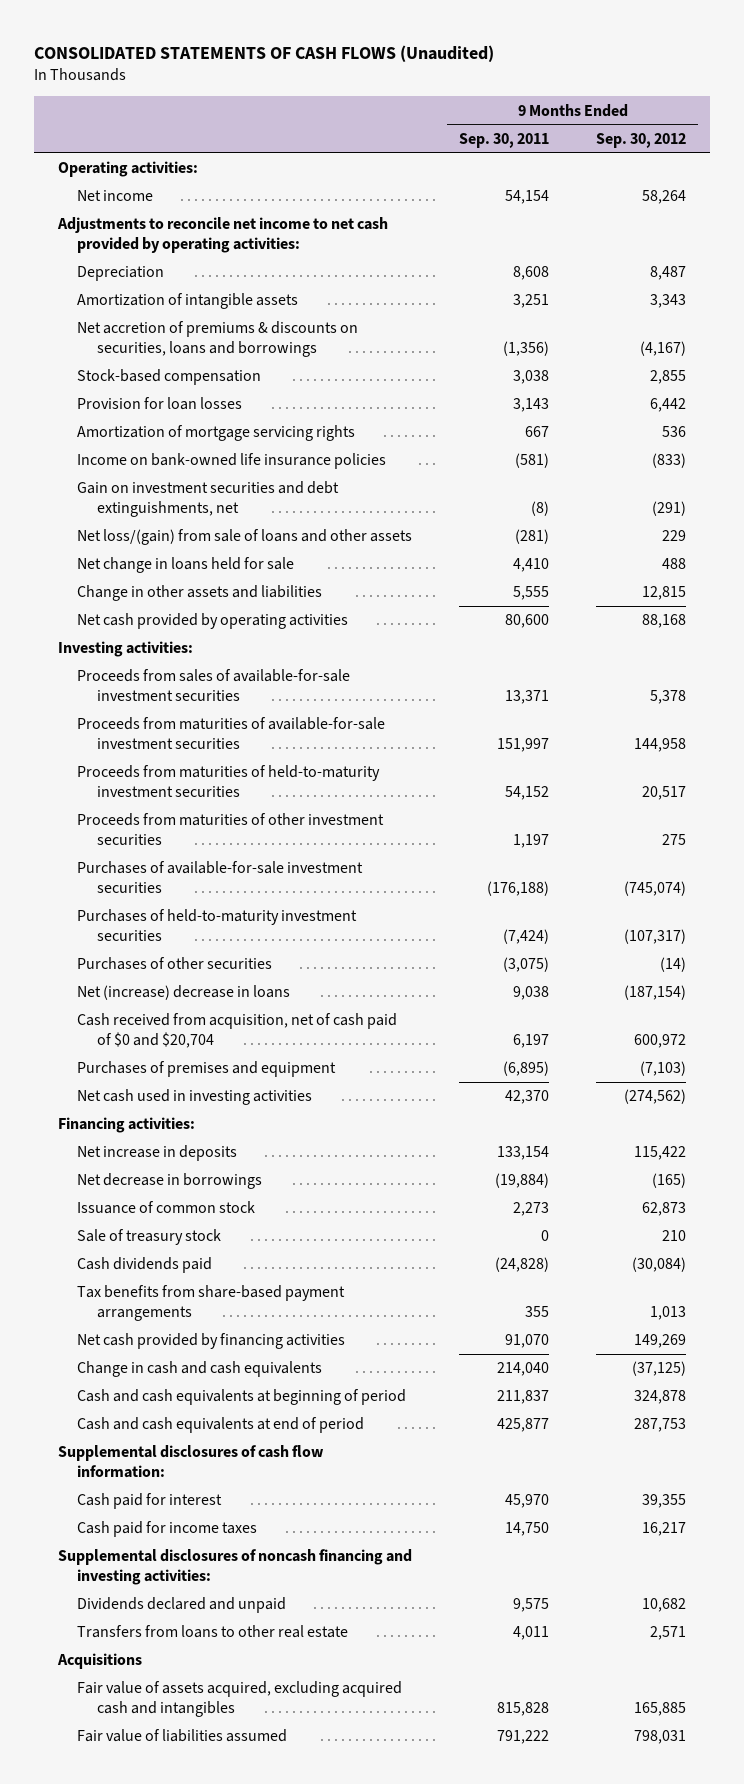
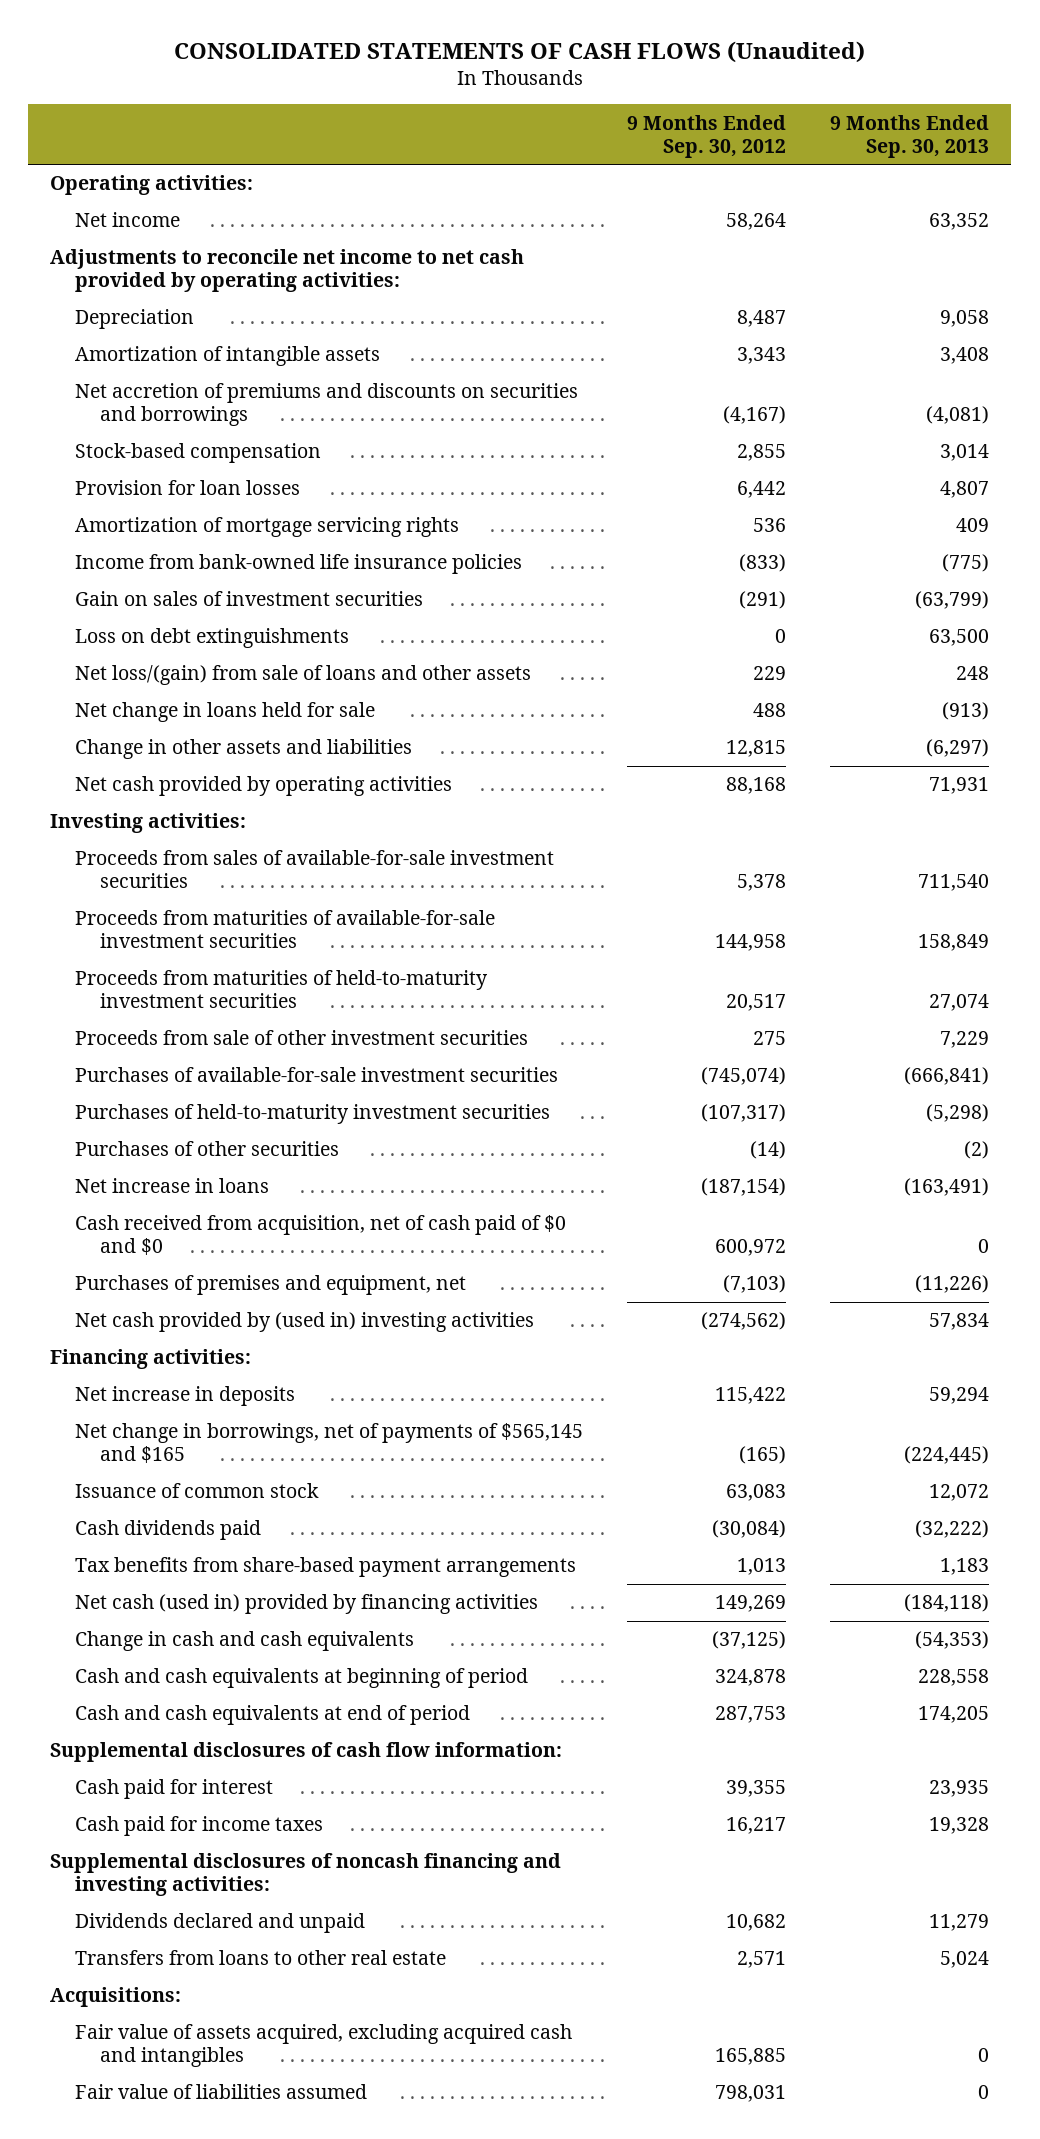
[459,132,550,148] Sep. 30, 2011 -> none
none -> [830,114,990,158] 9 Months Ended Sep. 30, 2013
[77,321,359,358] Net accretion of premiums & discounts on securities, loans and borrowings -> [75,383,579,427] Net accretion of premiums and discounts on securities and borrowings
[77,453,387,470] Income on bank-owned life insurance policies -> [75,554,523,575] Income from bank-owned life insurance policies
[77,481,340,518] Gain on investment securities and debt extinguishments, net -> [75,591,424,607] Gain on sales of investment securities
none -> [75,628,350,649] Loss on debt extinguishments
[77,813,385,846] Proceeds from maturities of other investment securities -> [75,1030,529,1046] Proceeds from sale of other investment securities
[77,985,291,1001] Net (increase) decrease in loans -> [75,1178,270,1194] Net increase in loans
[77,1013,398,1049] Cash received from acquisition, net of cash paid of $0 and $20,704 -> [75,1215,567,1256] Cash received from acquisition, net of cash paid of $0 and $0
[77,1061,337,1078] Purchases of premises and equipment -> [75,1275,467,1296] Purchases of premises and equipment, net
[77,1089,313,1106] Net cash used in investing activities -> [75,1312,535,1333] Net cash provided by (used in) investing activities
[77,1229,222,1246] Sale of treasury stock -> none
[77,1173,263,1190] Net decrease in borrowings -> [75,1423,584,1464] Net change in borrowings, net of payments of $565,145 and $165
[642,1202,687,1217] 62,873 -> [726,1484,787,1502] 63,083
[77,1333,346,1350] Net cash provided by financing activities -> [75,1594,539,1615] Net cash (used in) provided by financing activities
[56,1653,142,1670] Acquisitions -> [50,1987,182,2008] Acquisitions:

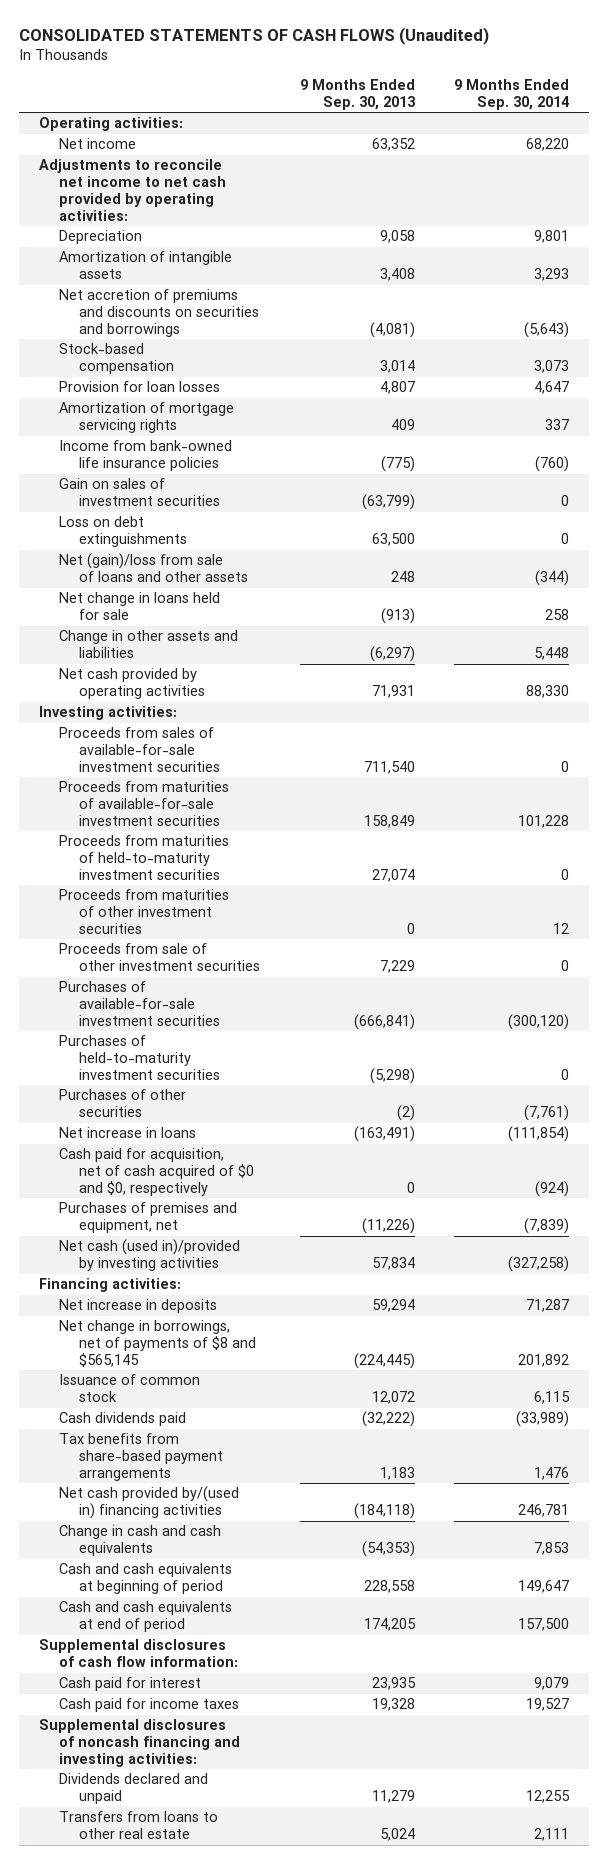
[627,114,787,158] 9 Months Ended Sep. 30, 2012 -> none
none -> [454,78,570,110] 9 Months Ended Sep. 30, 2014
[75,665,532,686] Net loss/(gain) from sale of loans and other assets -> [58,553,248,583] Net (gain)/loss from sale of loans and other assets
none -> [58,889,229,935] Proceeds from maturities of other investment securities
[75,1215,567,1256] Cash received from acquisition, net of cash paid of $0 and $0 -> [58,1148,254,1197] Cash paid for acquisition, net of cash acquired of $0 and $0, respectively
[75,1312,535,1333] Net cash provided by (used in) investing activities -> [58,1239,240,1272] Net cash (used in)/provided by investing activities
[75,1423,584,1464] Net change in borrowings, net of payments of $565,145 and $165 -> [58,1320,256,1368] Net change in borrowings, net of payments of $8 and $565,145
[75,1594,539,1615] Net cash (used in) provided by financing activities -> [58,1486,239,1520] Net cash provided by/(used in) financing activities
[50,1987,182,2008] Acquisitions: -> none
[75,2024,573,2068] Fair value of assets acquired, excluding acquired cash and intangibles -> none
[75,2084,368,2100] Fair value of liabilities assumed -> none

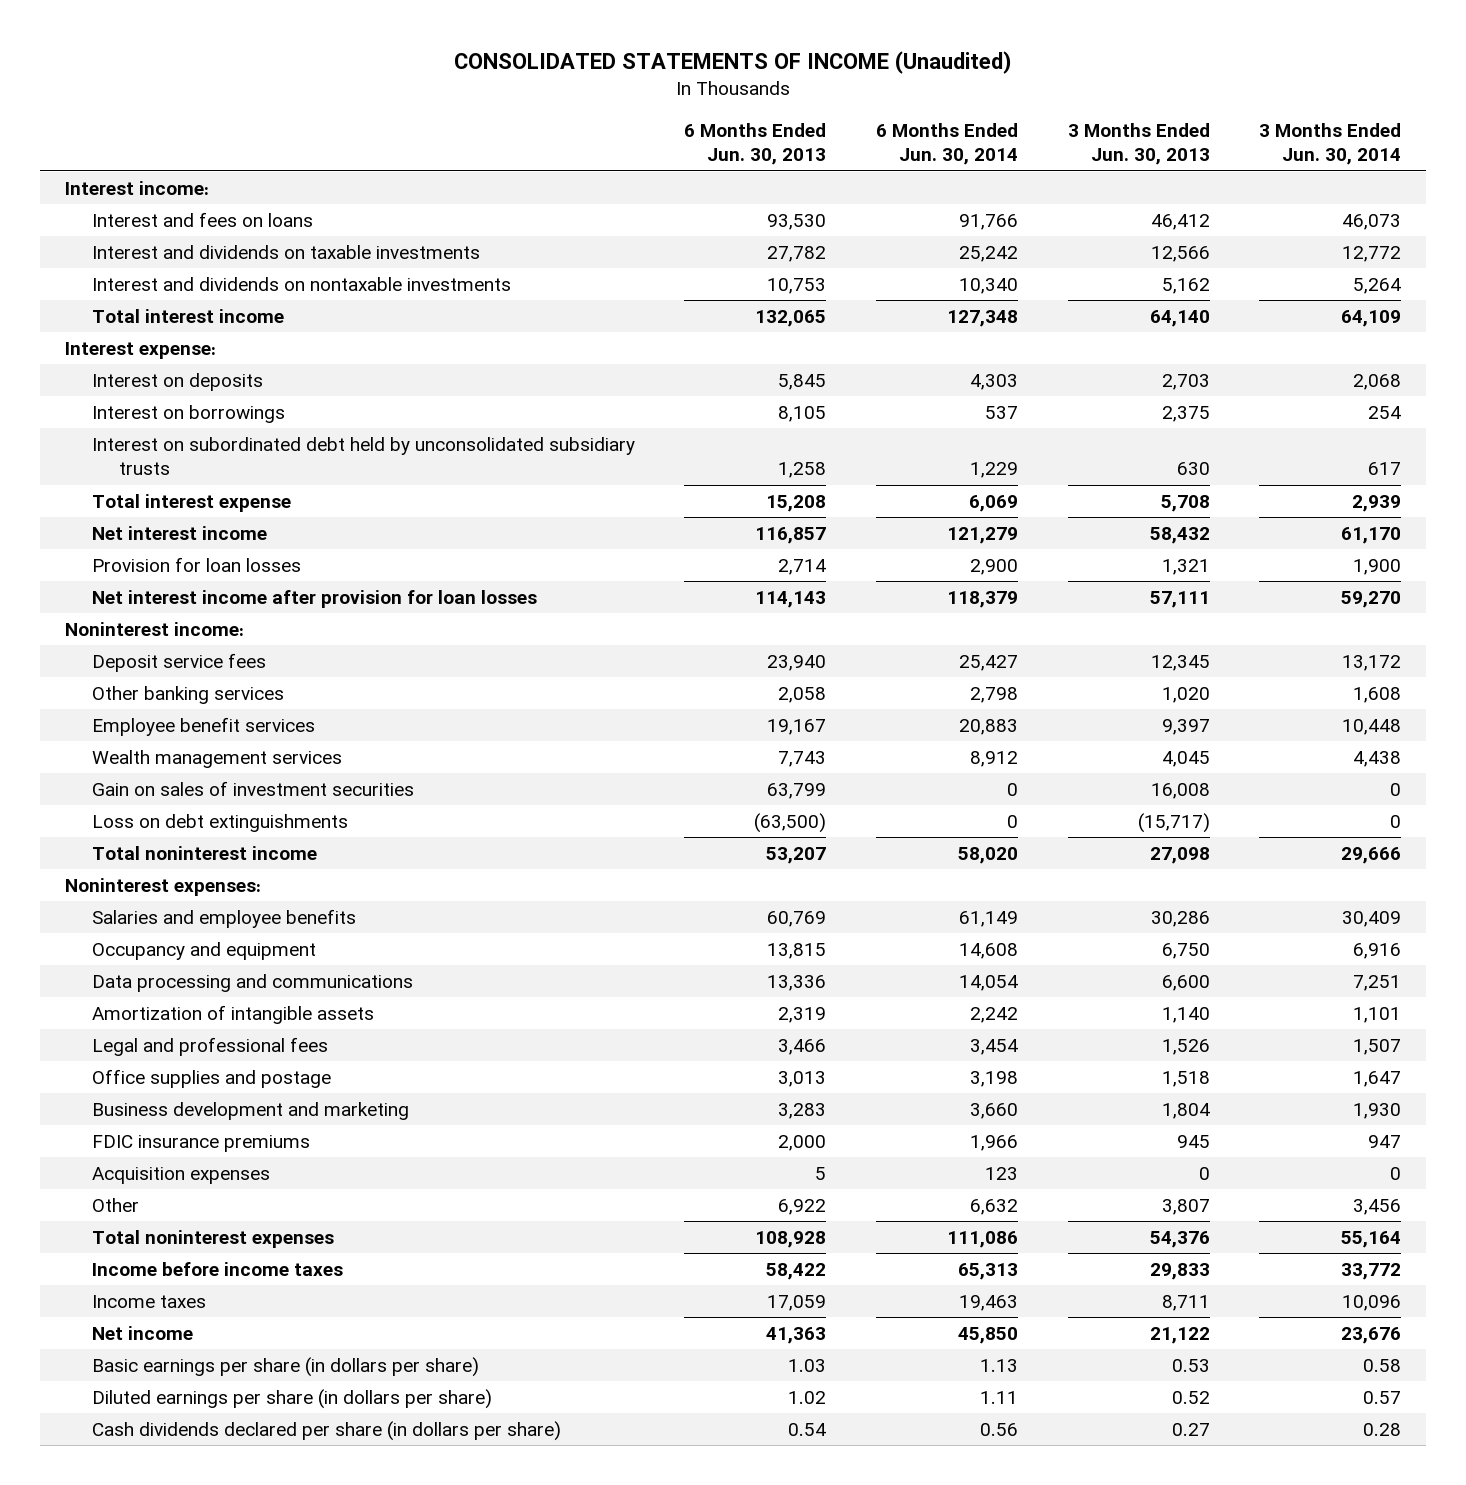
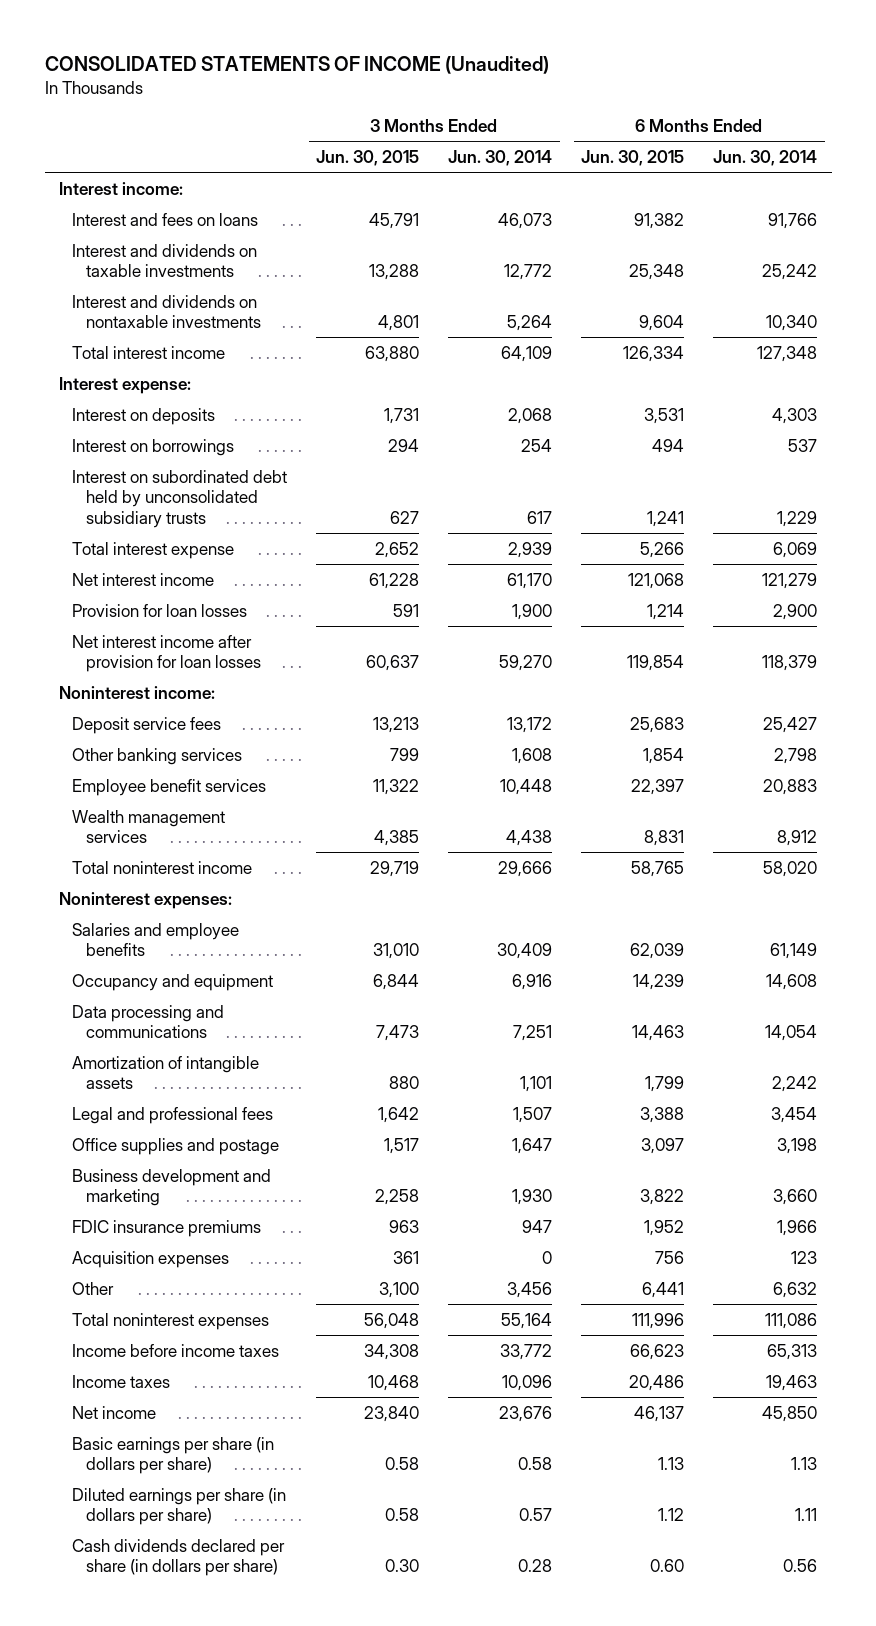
[684,123,827,166] 6 Months Ended Jun. 30, 2013 -> none
[1067,123,1210,166] 3 Months Ended Jun. 30, 2013 -> none
none -> [316,150,420,167] Jun. 30, 2015
none -> [581,150,685,167] Jun. 30, 2015
[91,780,414,796] Gain on sales of investment securities -> none
[91,813,348,832] Loss on debt extinguishments -> none

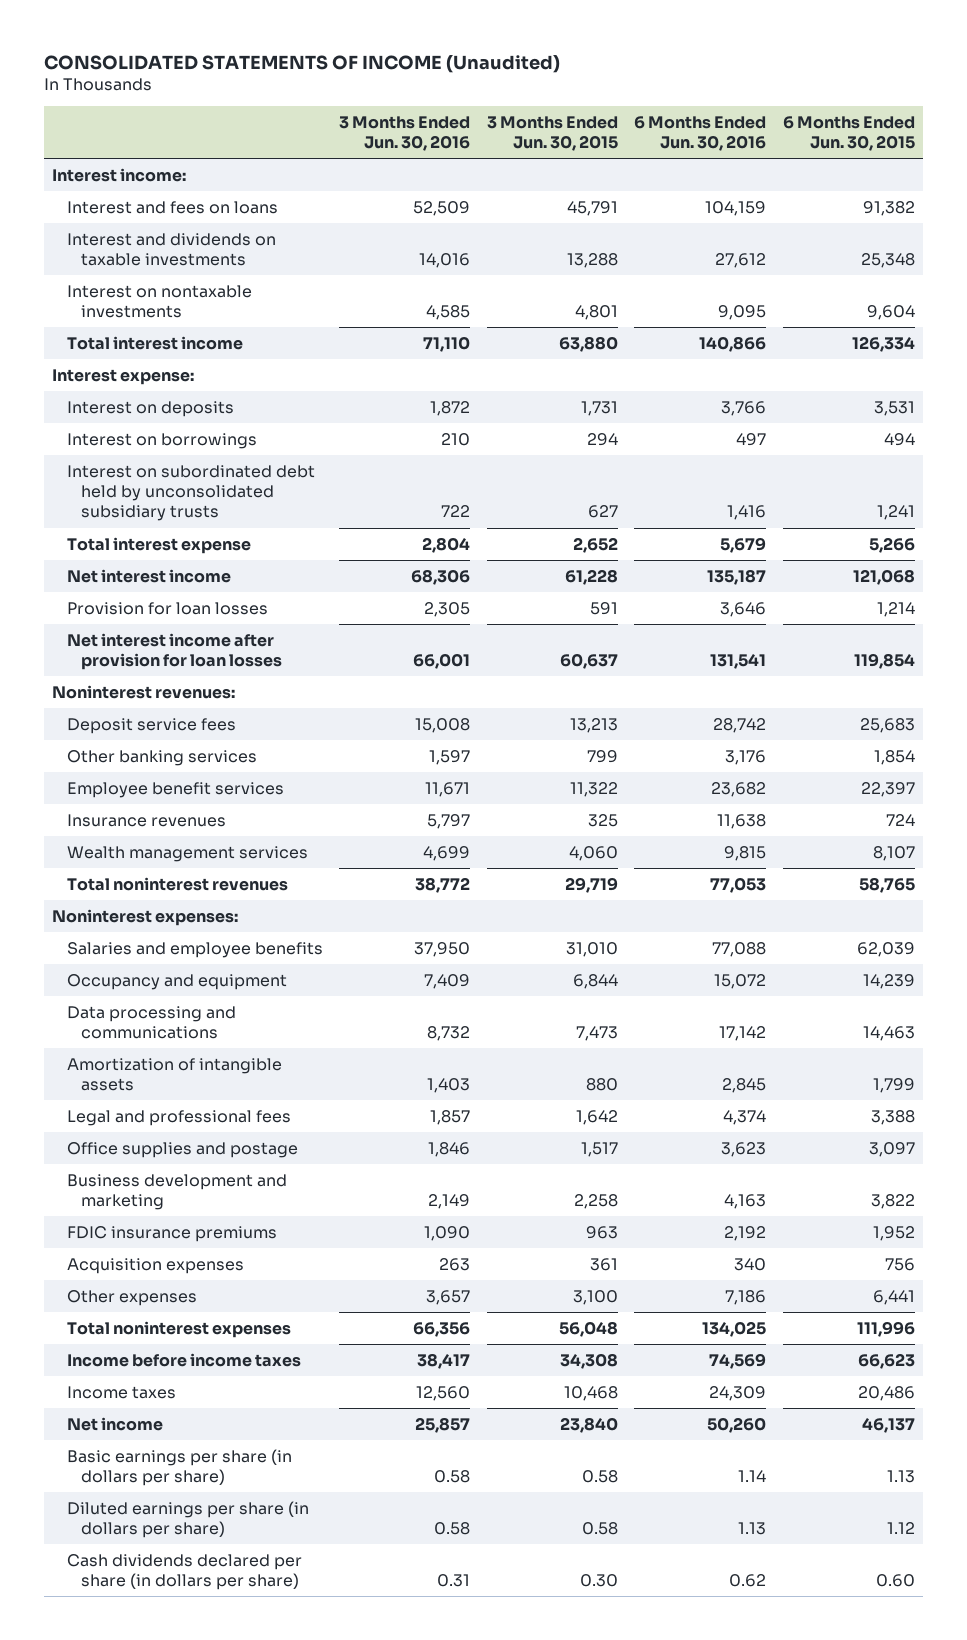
[448,150,553,167] Jun. 30, 2014 -> none
[713,150,818,167] Jun. 30, 2014 -> none
none -> [339,115,471,151] 3 Months Ended Jun. 30, 2016
none -> [634,115,767,151] 6 Months Ended Jun. 30, 2016
[72,294,261,329] Interest and dividends on nontaxable investments -> [66,284,252,319] Interest on nontaxable investments
[59,685,216,699] Noninterest income: -> [52,684,236,699] Noninterest revenues:
none -> [66,813,226,827] Insurance revenues
[374,830,420,847] 4,385 -> [568,845,618,861] 4,060
[644,830,685,847] 8,831 -> [872,845,915,861] 8,107
[72,860,253,874] Total noninterest income -> [66,876,288,891] Total noninterest revenues
[72,1281,115,1295] Other -> [66,1289,197,1306] Other expenses

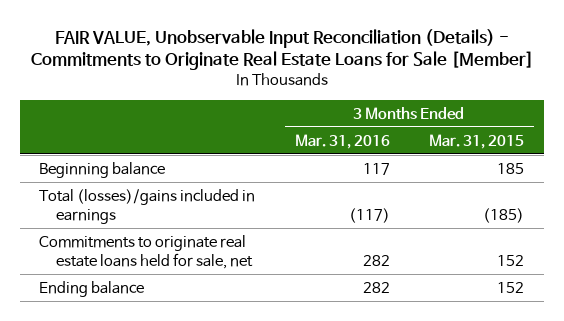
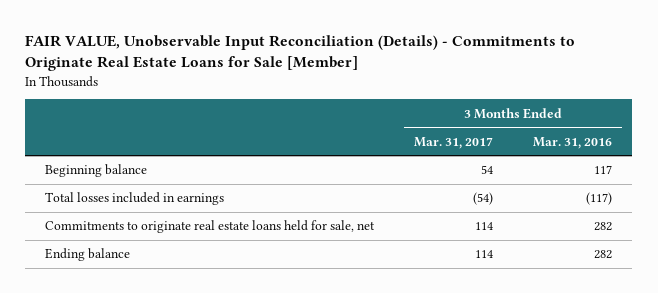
[429,133,525,149] Mar. 31, 2015 -> none
none -> [414,136,494,149] Mar. 31, 2017
[39,188,256,224] Total (losses)/gains included in earnings -> [45,192,225,206] Total losses included in earnings

